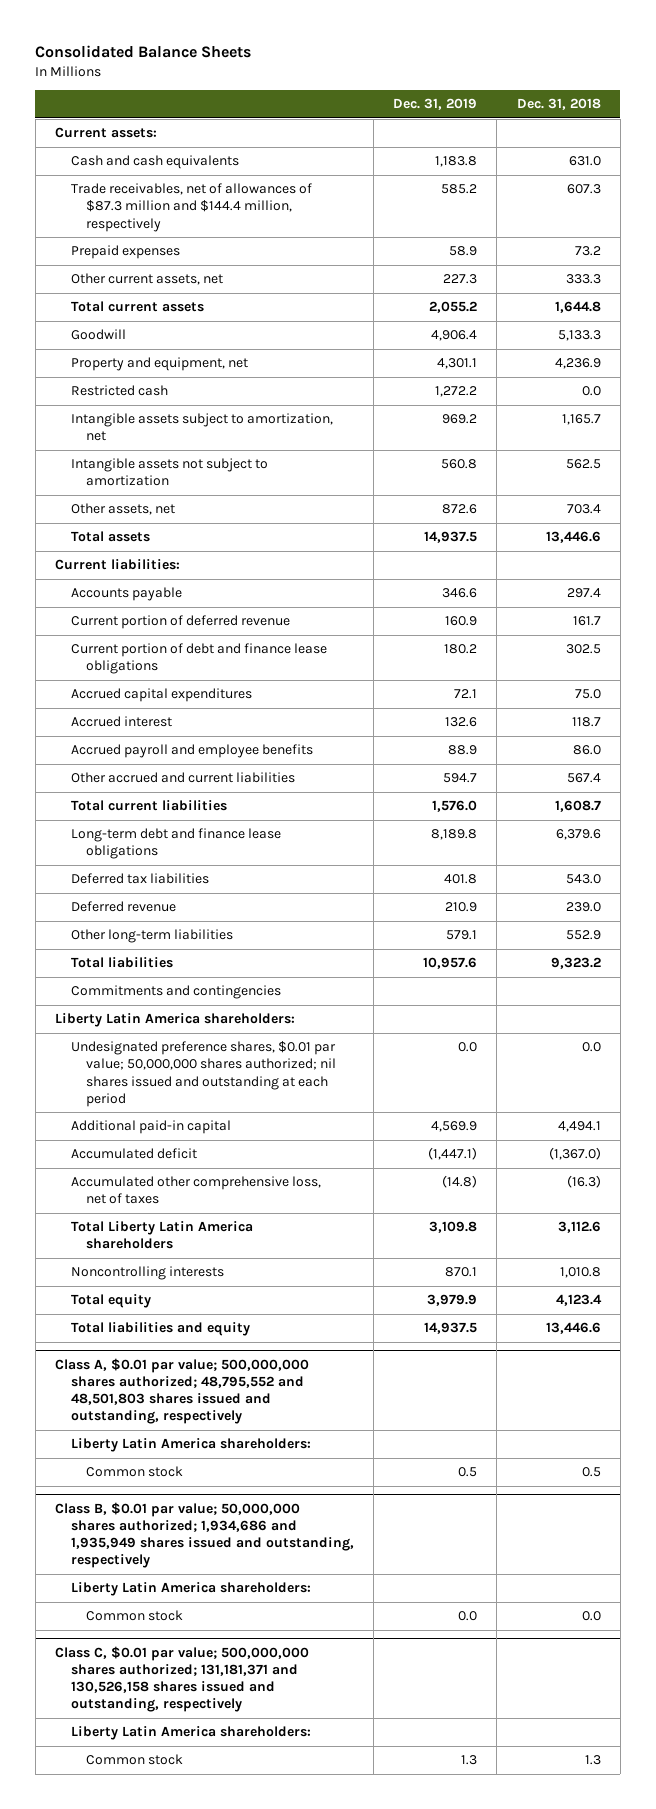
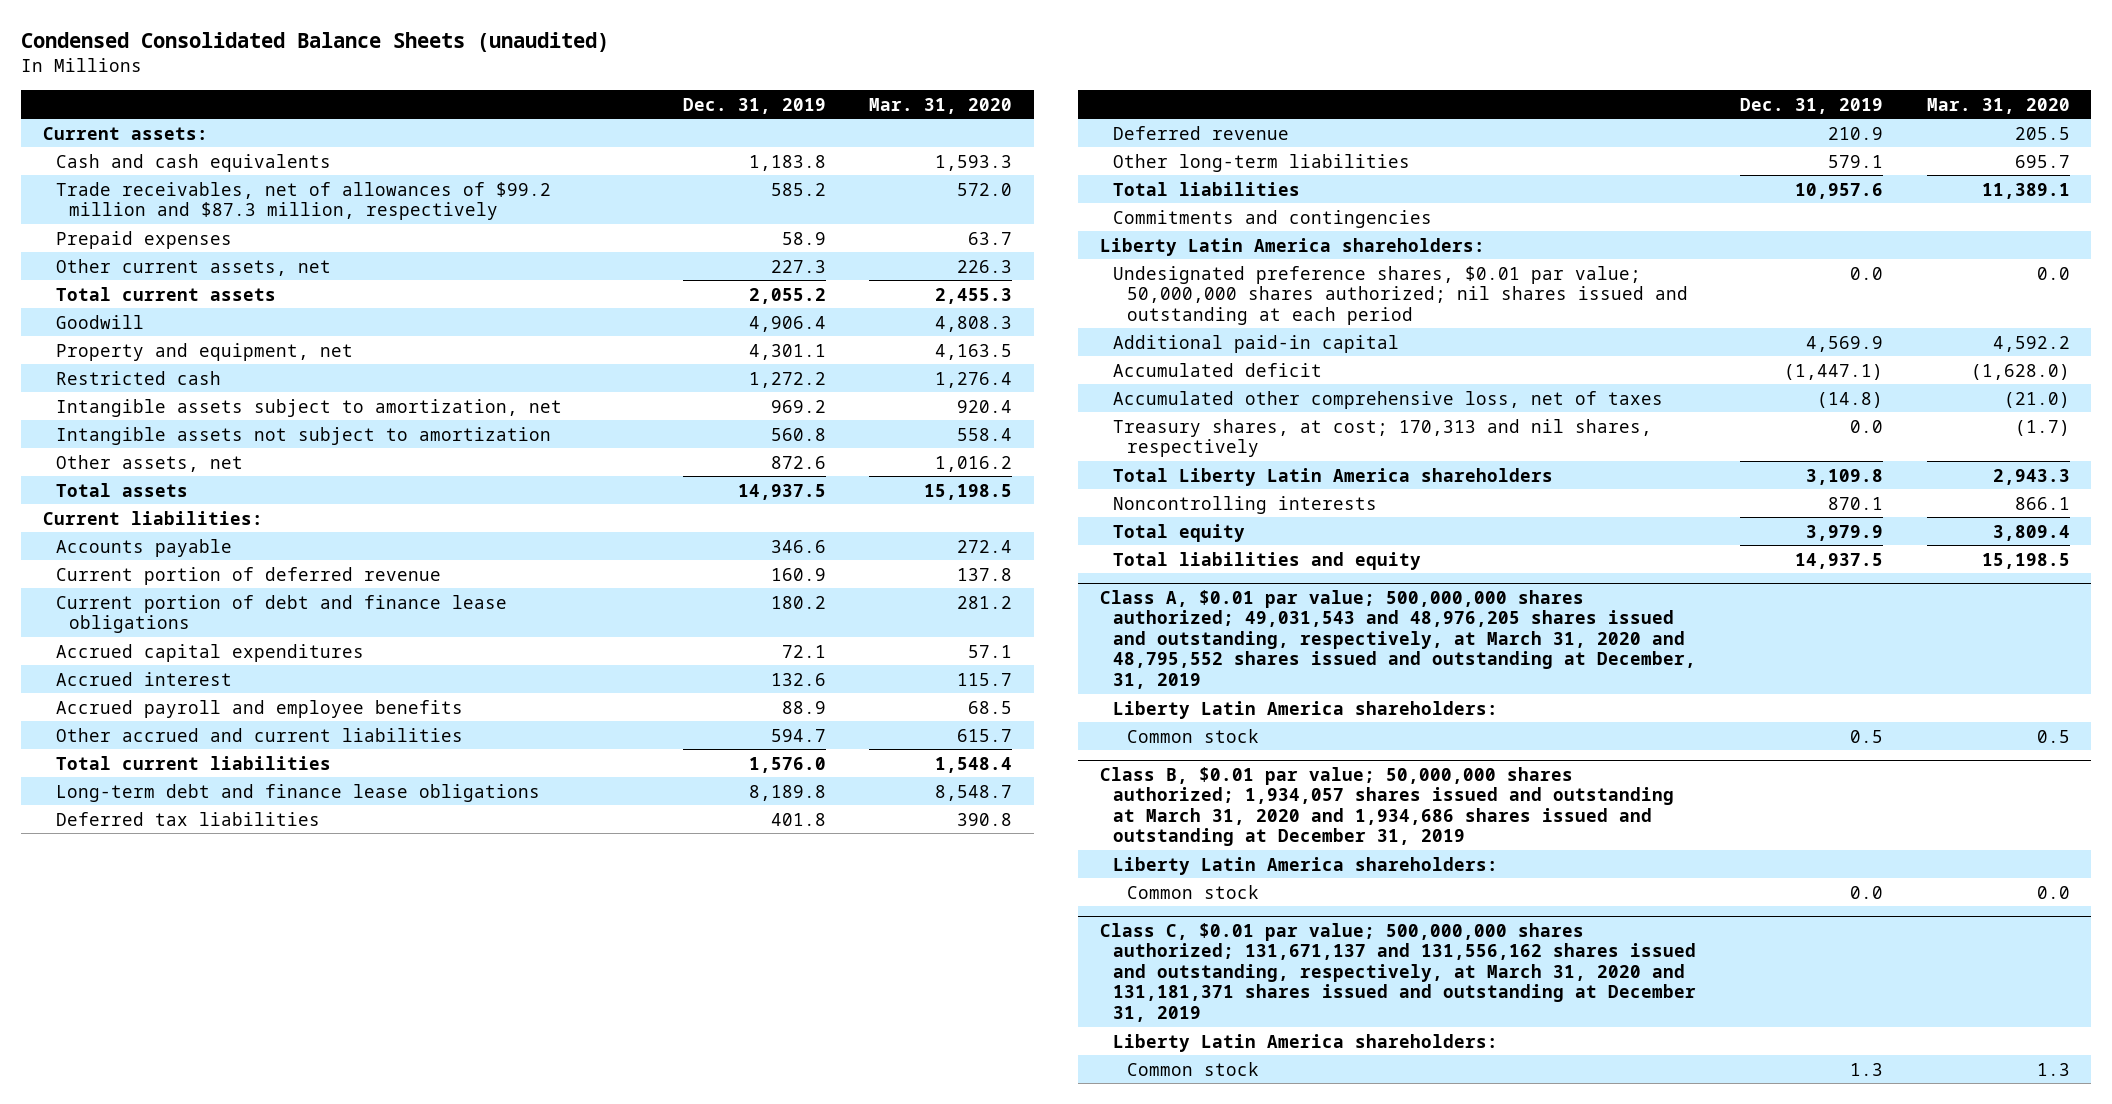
[35,45,252,59] Consolidated Balance Sheets -> [20,32,609,53] Condensed Consolidated Balance Sheets (unaudited)
[516,98,601,111] Dec. 31, 2018 -> none
none -> [869,97,1013,114] Mar. 31, 2020
[70,183,312,232] Trade receivables, net of allowances of $87.3 million and $144.4 million, respectively -> [55,181,551,221] Trade receivables, net of allowances of $99.2 million and $87.3 million, respectively
none -> [1113,418,1653,458] Treasury shares, at cost; 170,313 and nil shares, respectively
[55,1357,310,1425] Class A, $0.01 par value; 500,000,000 shares authorized; 48,795,552 and 48,501,803 shares issued and outstanding, respectively -> [1100,589,1697,689] Class A, $0.01 par value; 500,000,000 shares authorized; 49,031,543 and 48,976,205 shares issued and outstanding, respectively, at March 31, 2020 and 48,795,552 shares issued and outstanding at December, 31, 2019
[55,1501,354,1569] Class B, $0.01 par value; 50,000,000 shares authorized; 1,934,686 and 1,935,949 shares issued and outstanding, respectively -> [1100,766,1675,847] Class B, $0.01 par value; 50,000,000 shares authorized; 1,934,057 shares issued and outstanding at March 31, 2020 and 1,934,686 shares issued and outstanding at December 31, 2019
[55,1645,310,1713] Class C, $0.01 par value; 500,000,000 shares authorized; 131,181,371 and 130,526,158 shares issued and outstanding, respectively -> [1100,922,1697,1022] Class C, $0.01 par value; 500,000,000 shares authorized; 131,671,137 and 131,556,162 shares issued and outstanding, respectively, at March 31, 2020 and 131,181,371 shares issued and outstanding at December 31, 2019

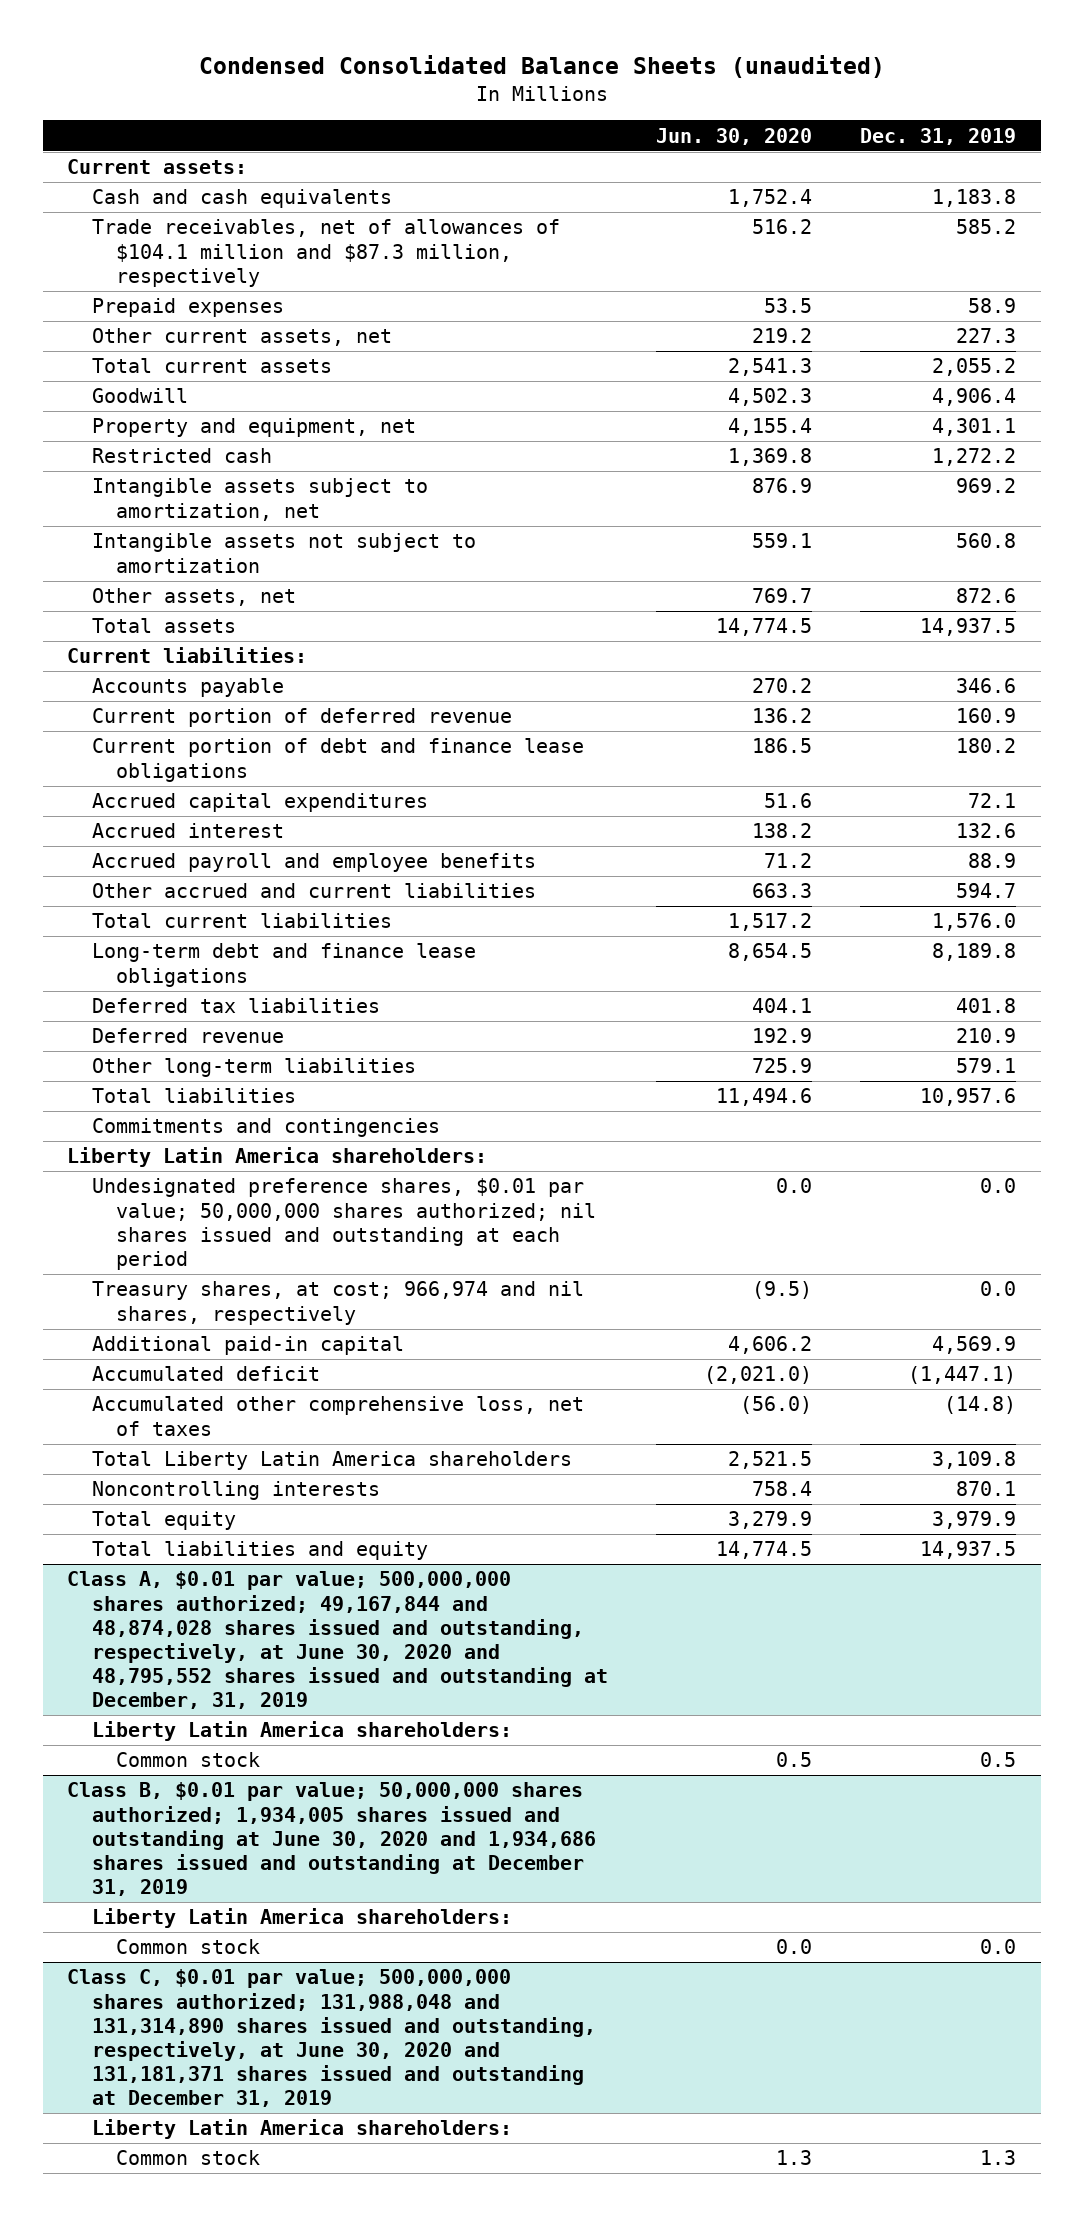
[869,97,1013,114] Mar. 31, 2020 -> none
none -> [656,127,813,145] Jun. 30, 2020
[55,181,551,221] Trade receivables, net of allowances of $99.2 million and $87.3 million, respectively -> [91,219,560,287] Trade receivables, net of allowances of $104.1 million and $87.3 million, respectively
none -> [91,1281,584,1325] Treasury shares, at cost; 966,974 and nil shares, respectively
[1113,418,1653,458] Treasury shares, at cost; 170,313 and nil shares, respectively -> none
[1100,589,1697,689] Class A, $0.01 par value; 500,000,000 shares authorized; 49,031,543 and 48,976,205 shares issued and outstanding, respectively, at March 31, 2020 and 48,795,552 shares issued and outstanding at December, 31, 2019 -> [67,1571,608,1710] Class A, $0.01 par value; 500,000,000 shares authorized; 49,167,844 and 48,874,028 shares issued and outstanding, respectively, at June 30, 2020 and 48,795,552 shares issued and outstanding at December, 31, 2019
[1100,766,1675,847] Class B, $0.01 par value; 50,000,000 shares authorized; 1,934,057 shares issued and outstanding at March 31, 2020 and 1,934,686 shares issued and outstanding at December 31, 2019 -> [67,1782,596,1896] Class B, $0.01 par value; 50,000,000 shares authorized; 1,934,005 shares issued and outstanding at June 30, 2020 and 1,934,686 shares issued and outstanding at December 31, 2019
[1100,922,1697,1022] Class C, $0.01 par value; 500,000,000 shares authorized; 131,671,137 and 131,556,162 shares issued and outstanding, respectively, at March 31, 2020 and 131,181,371 shares issued and outstanding at December 31, 2019 -> [67,1969,596,2108] Class C, $0.01 par value; 500,000,000 shares authorized; 131,988,048 and 131,314,890 shares issued and outstanding, respectively, at June 30, 2020 and 131,181,371 shares issued and outstanding at December 31, 2019

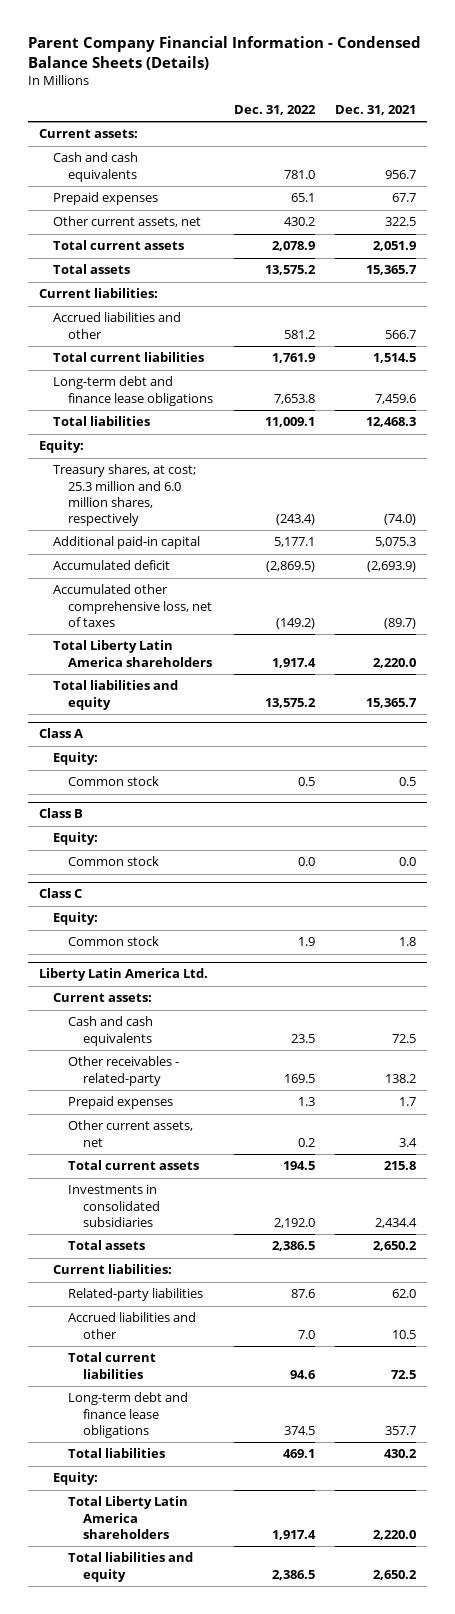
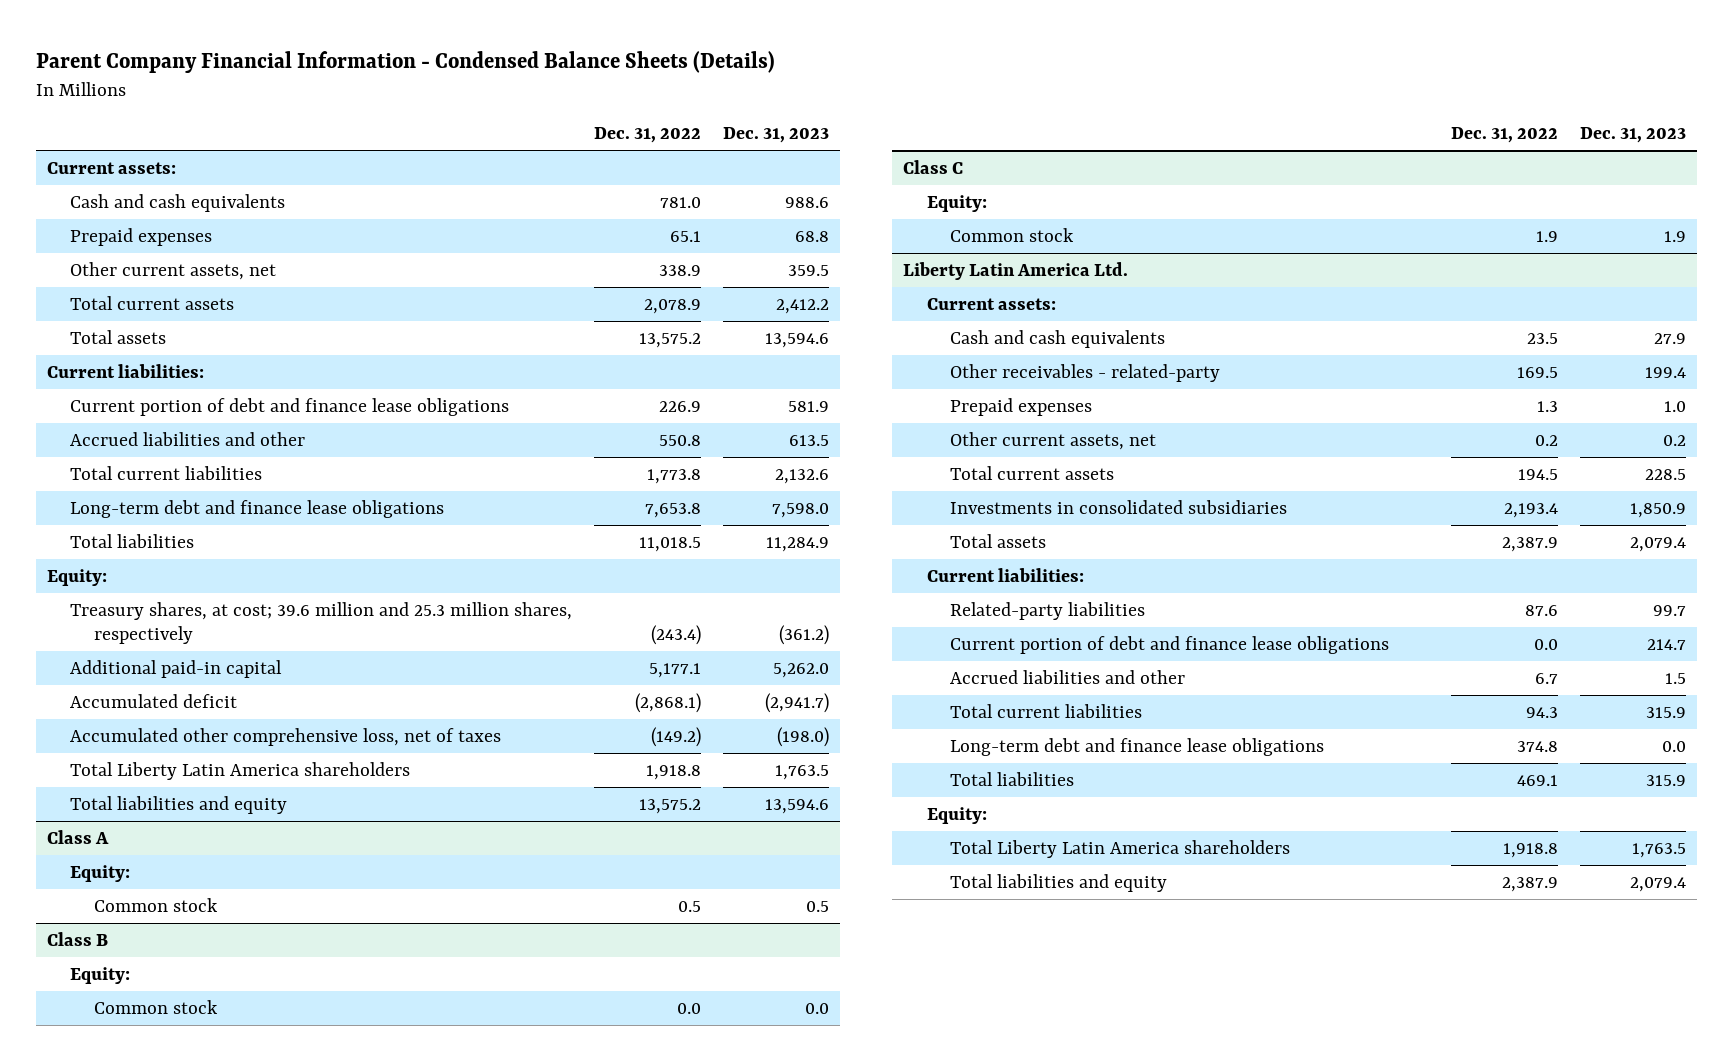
[335,104,417,115] Dec. 31, 2021 -> none
none -> [723,127,830,144] Dec. 31, 2023
[283,217,315,227] 430.2 -> [659,264,702,276] 338.9
none -> [70,397,510,416] Current portion of debt and finance lease obligations
[283,329,315,339] 581.2 -> [659,434,702,446] 550.8
[271,353,315,364] 1,761.9 -> [647,468,702,484] 1,773.8
[264,417,315,428] 11,009.1 -> [639,536,702,552] 11,018.5
[53,464,197,527] Treasury shares, at cost; 25.3 million and 6.0 million shares, respectively -> [70,601,573,645] Treasury shares, at cost; 39.6 million and 25.3 million shares, respectively
[265,561,315,573] (2,869.5) -> [635,692,702,713] (2,868.1)
[271,657,316,668] 1,917.4 -> [646,764,702,780] 1,918.8
[273,1217,315,1228] 2,192.0 -> [1503,502,1558,518] 2,193.4
[271,1241,315,1252] 2,386.5 -> [1501,536,1558,552] 2,387.9
none -> [950,635,1390,654] Current portion of debt and finance lease obligations
[297,1329,315,1339] 7.0 -> [1534,672,1558,684] 6.7
[289,1369,316,1379] 94.6 -> [1525,706,1558,718] 94.3
[283,1425,315,1435] 374.5 -> [1516,740,1558,752] 374.8
[271,1529,316,1540] 1,917.4 -> [1502,842,1558,858] 1,918.8
[271,1569,315,1580] 2,386.5 -> [1501,876,1558,892] 2,387.9

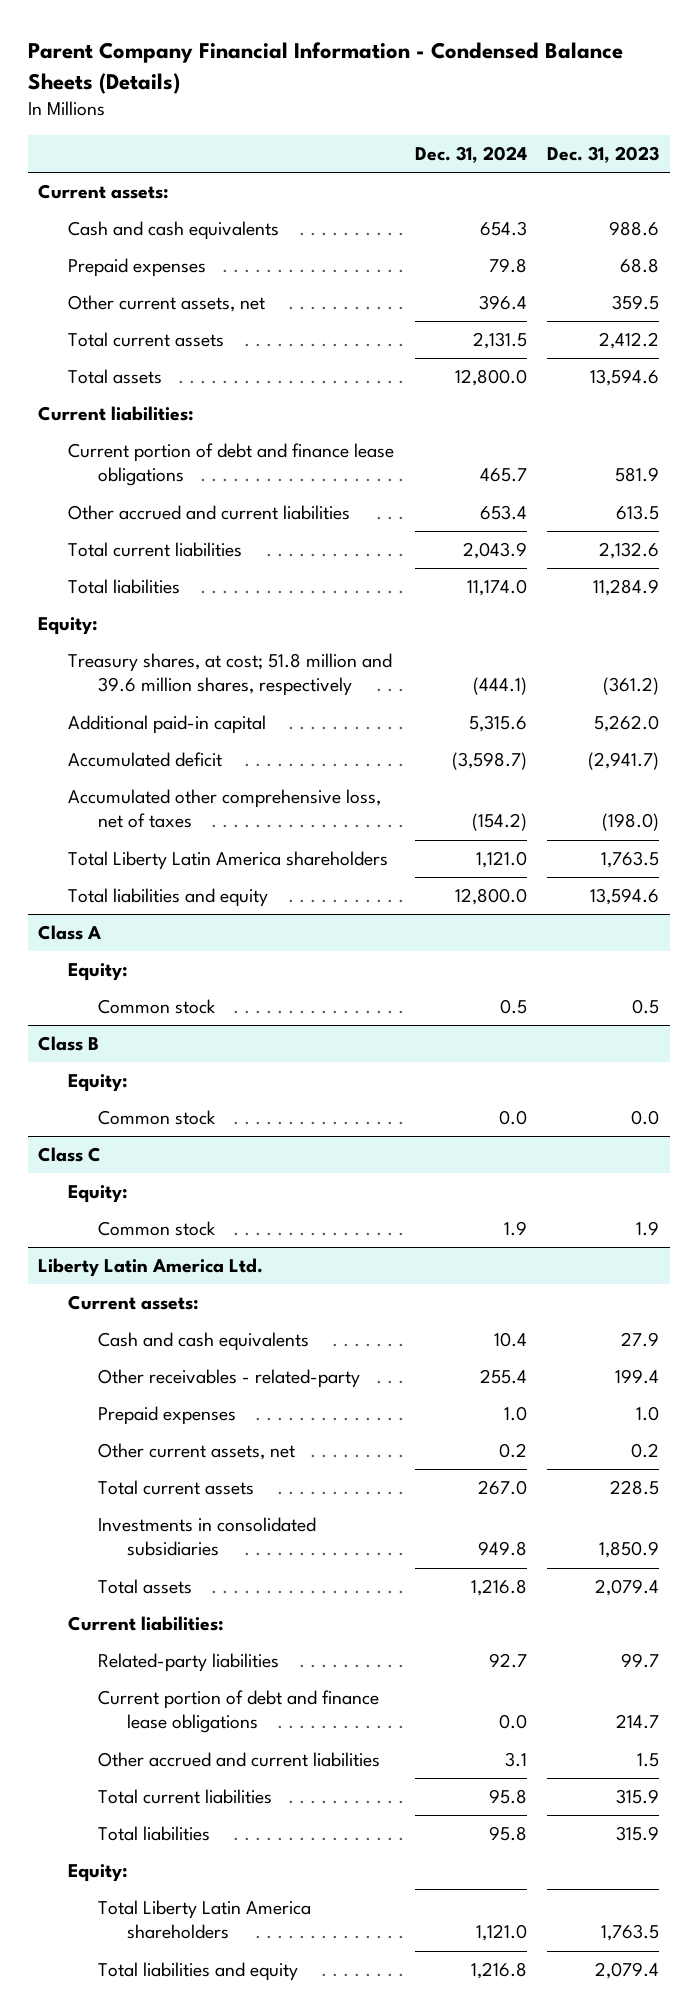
[594,127,702,144] Dec. 31, 2022 -> none
none -> [414,146,527,164] Dec. 31, 2024
[70,431,306,446] Accrued liabilities and other -> [67,505,350,521] Other accrued and current liabilities
[70,499,445,518] Long-term debt and finance lease obligations -> none
[70,601,573,645] Treasury shares, at cost; 39.6 million and 25.3 million shares, respectively -> [67,653,392,697] Treasury shares, at cost; 51.8 million and 39.6 million shares, respectively
[950,669,1186,684] Accrued liabilities and other -> [97,1752,380,1768] Other accrued and current liabilities
[950,737,1325,756] Long-term debt and finance lease obligations -> none

